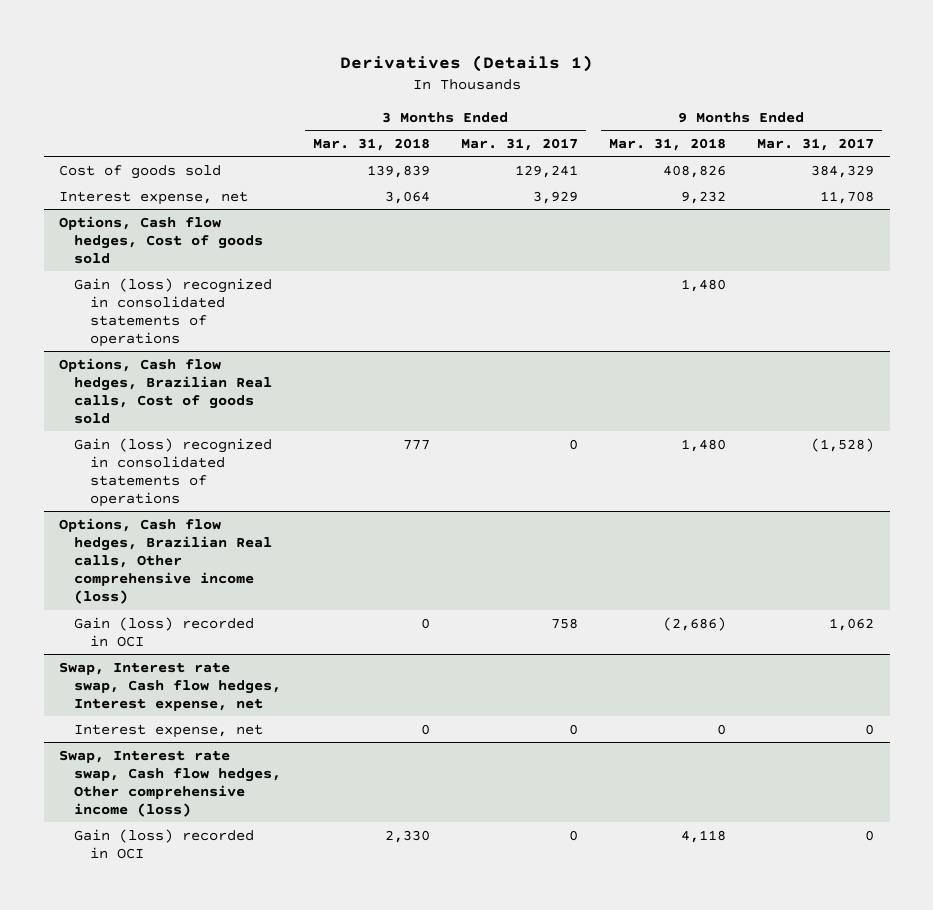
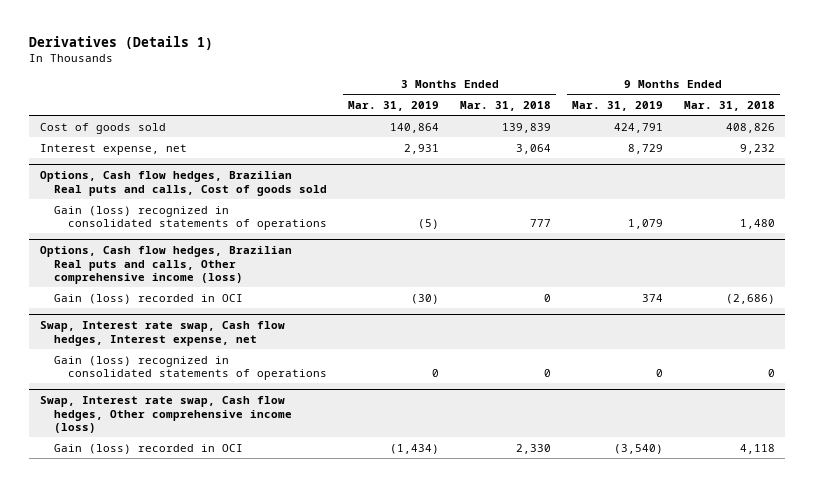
[460,137,578,151] Mar. 31, 2017 -> none
[757,137,875,151] Mar. 31, 2017 -> none
none -> [348,100,440,111] Mar. 31, 2019
none -> [571,100,663,111] Mar. 31, 2019
[59,215,264,264] Options, Cash flow hedges, Cost of goods sold -> none
[74,277,273,348] Gain (loss) recognized in consolidated statements of operations -> none
[59,357,273,425] Options, Cash flow hedges, Brazilian Real calls, Cost of goods sold -> [39,171,328,196] Options, Cash flow hedges, Brazilian Real puts and calls, Cost of goods sold
[59,517,273,605] Options, Cash flow hedges, Brazilian Real calls, Other comprehensive income (loss) -> [39,246,292,284] Options, Cash flow hedges, Brazilian Real puts and calls, Other comprehensive income (loss)
[74,723,264,738] Interest expense, net -> none
none -> [54,355,328,380] Gain (loss) recognized in consolidated statements of operations

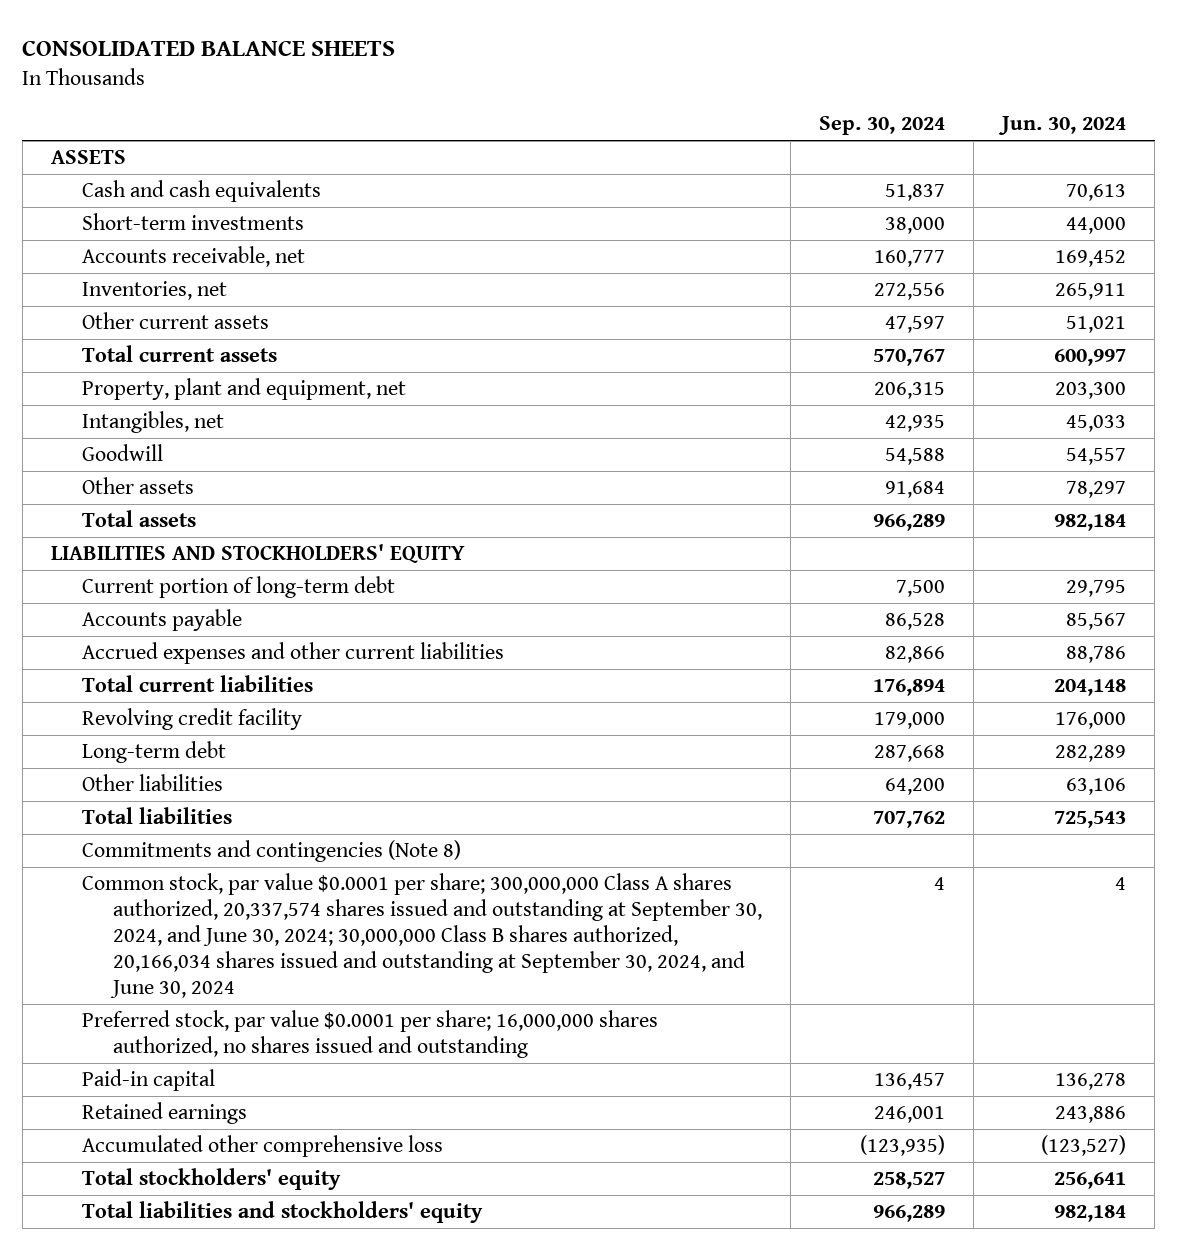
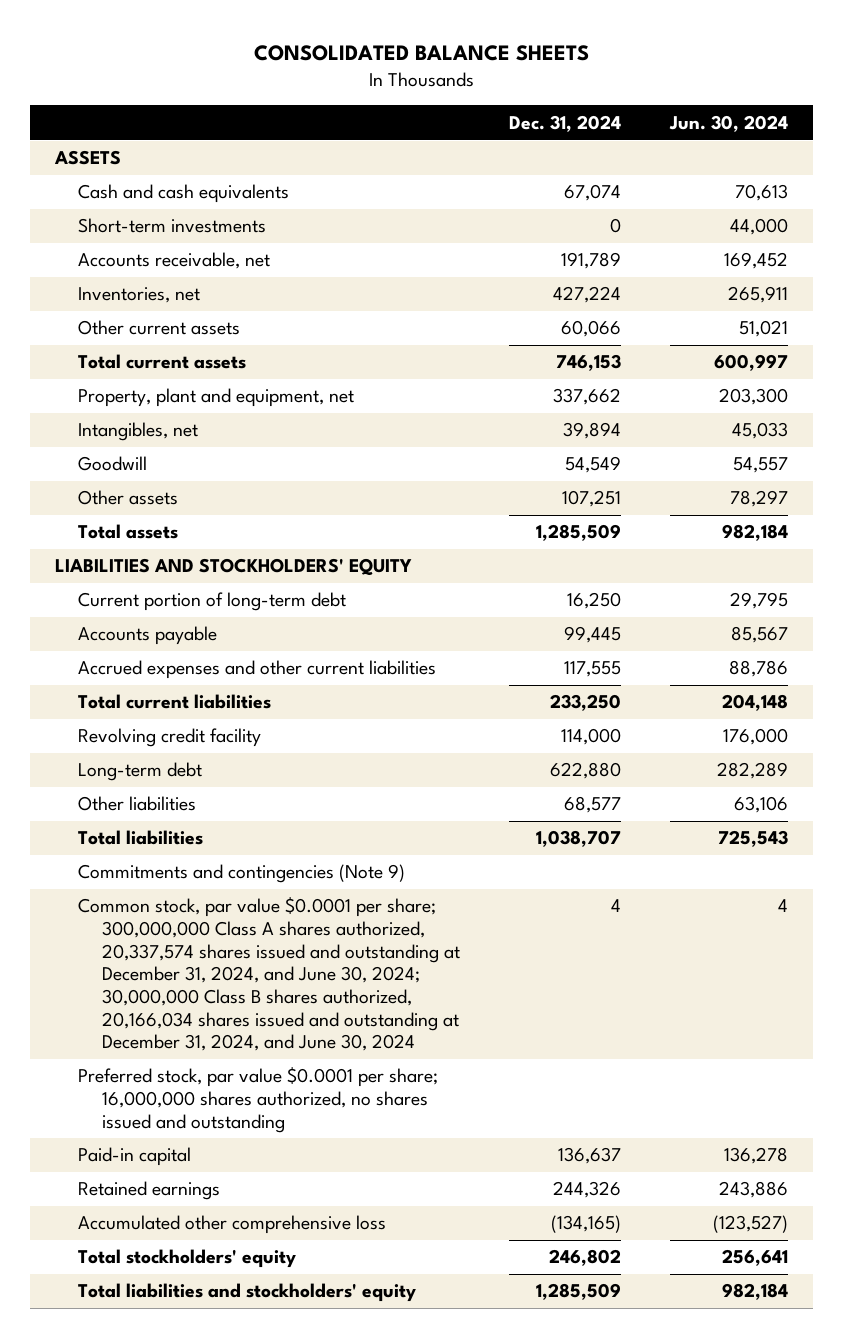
[819,116,946,136] Sep. 30, 2024 -> none
none -> [509,114,622,132] Dec. 31, 2024
[81,840,461,863] Commitments and contingencies (Note 8) -> [78,864,406,884] Commitments and contingencies (Note 9)
[81,873,763,999] Common stock, par value $0.0001 per share; 300,000,000 Class A shares authorized, 20,337,574 shares issued and outstanding at September 30, 2024, and June 30, 2024; 30,000,000 Class B shares authorized, 20,166,034 shares issued and outstanding at September 30, 2024, and June 30, 2024 -> [78,897,460,1052] Common stock, par value $0.0001 per share; 300,000,000 Class A shares authorized, 20,337,574 shares issued and outstanding at December 31, 2024, and June 30, 2024; 30,000,000 Class B shares authorized, 20,166,034 shares issued and outstanding at December 31, 2024, and June 30, 2024

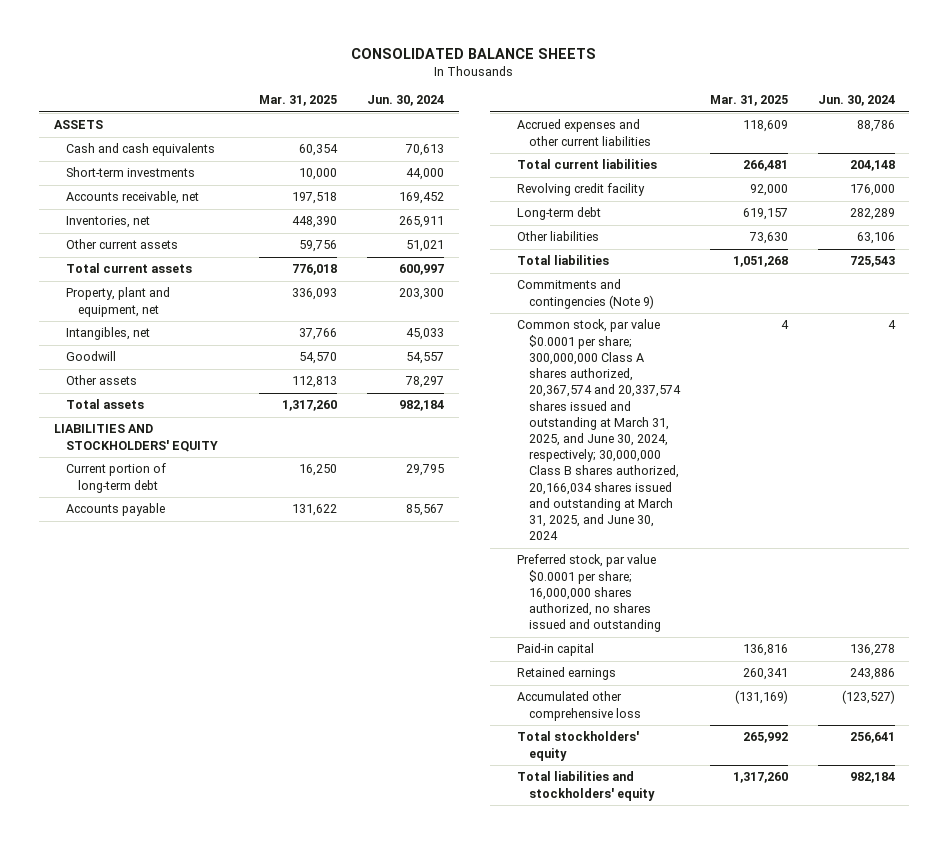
[509,114,622,132] Dec. 31, 2024 -> none
none -> [258,95,337,107] Mar. 31, 2025
[78,897,460,1052] Common stock, par value $0.0001 per share; 300,000,000 Class A shares authorized, 20,337,574 shares issued and outstanding at December 31, 2024, and June 30, 2024; 30,000,000 Class B shares authorized, 20,166,034 shares issued and outstanding at December 31, 2024, and June 30, 2024 -> [516,319,681,541] Common stock, par value $0.0001 per share; 300,000,000 Class A shares authorized, 20,367,574 and 20,337,574 shares issued and outstanding at March 31, 2025, and June 30, 2024, respectively; 30,000,000 Class B shares authorized, 20,166,034 shares issued and outstanding at March 31, 2025, and June 30, 2024

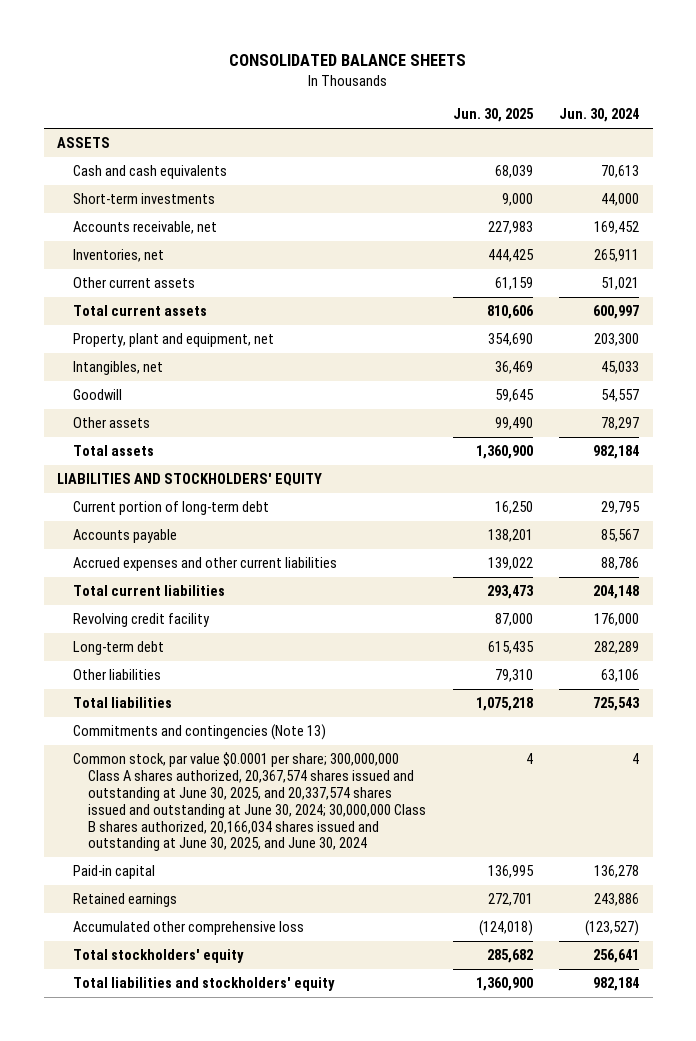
[258,95,337,107] Mar. 31, 2025 -> none
none -> [452,108,534,123] Jun. 30, 2025
[516,554,661,633] Preferred stock, par value $0.0001 per share; 16,000,000 shares authorized, no shares issued and outstanding -> none
[516,279,654,309] Commitments and contingencies (Note 9) -> [72,724,326,741] Commitments and contingencies (Note 13)
[516,319,681,541] Common stock, par value $0.0001 per share; 300,000,000 Class A shares authorized, 20,367,574 and 20,337,574 shares issued and outstanding at March 31, 2025, and June 30, 2024, respectively; 30,000,000 Class B shares authorized, 20,166,034 shares issued and outstanding at March 31, 2025, and June 30, 2024 -> [72,752,426,852] Common stock, par value $0.0001 per share; 300,000,000 Class A shares authorized, 20,367,574 shares issued and outstanding at June 30, 2025, and 20,337,574 shares issued and outstanding at June 30, 2024; 30,000,000 Class B shares authorized, 20,166,034 shares issued and outstanding at June 30, 2025, and June 30, 2024

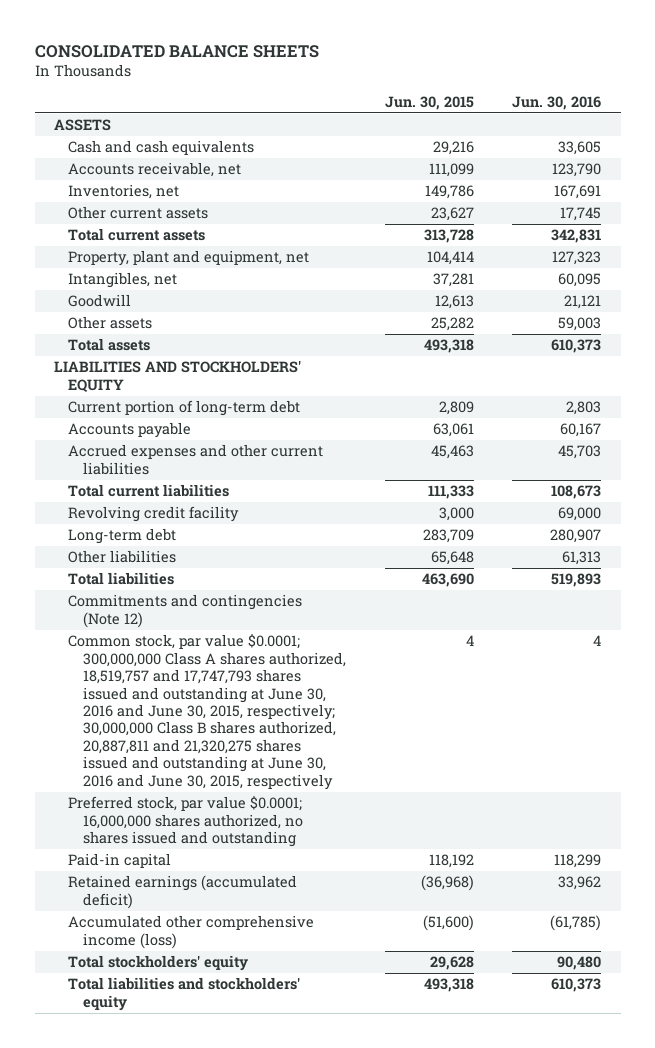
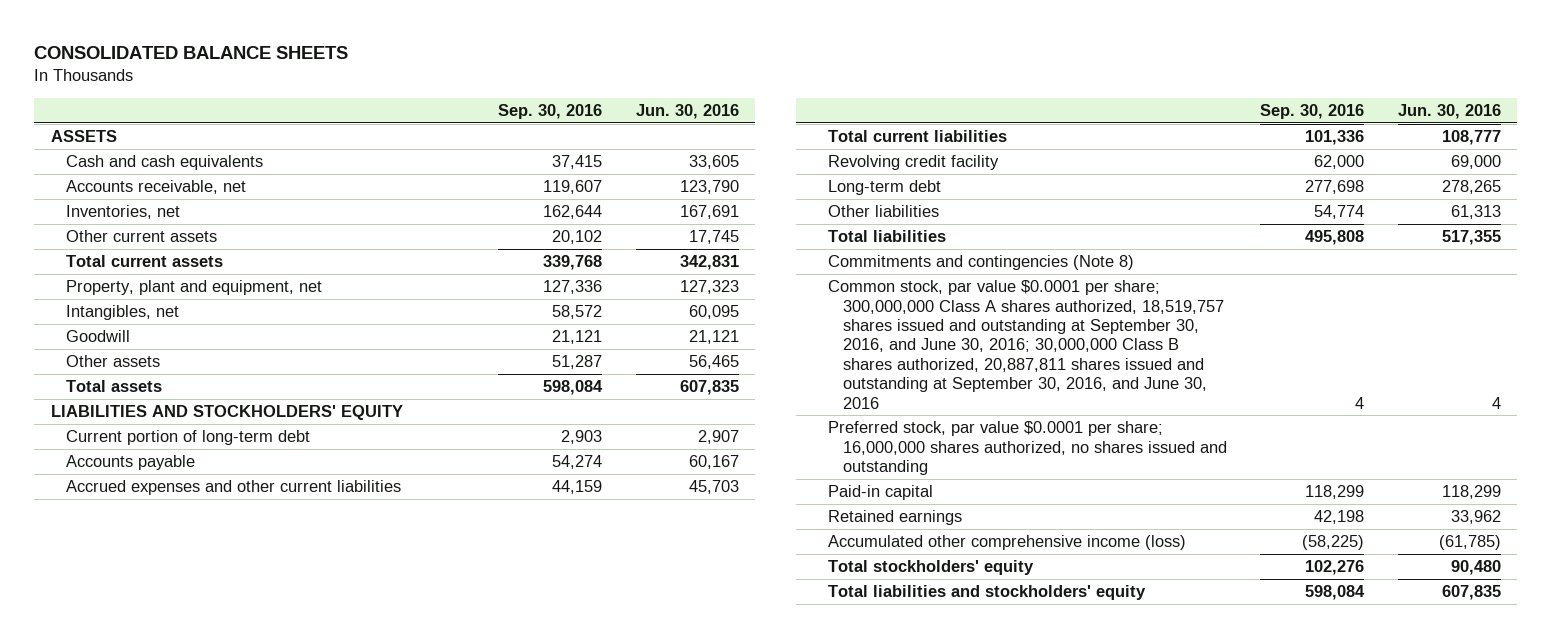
[384,95,474,110] Jun. 30, 2015 -> none
none -> [498,103,603,119] Sep. 30, 2016
[558,317,602,332] 59,003 -> [688,355,739,370] 56,465
[551,339,602,354] 610,373 -> [679,380,739,396] 607,835
[566,401,602,416] 2,803 -> [697,430,739,445] 2,907
[551,485,602,500] 108,673 -> [1441,130,1501,146] 108,777
[550,529,602,544] 280,907 -> [1441,180,1501,195] 278,265
[551,573,602,588] 519,893 -> [1441,230,1501,246] 517,355
[68,594,303,628] Commitments and contingencies (Note 12) -> [827,255,1134,271] Commitments and contingencies (Note 8)
[68,634,346,790] Common stock, par value $0.0001; 300,000,000 Class A shares authorized, 18,519,757 and 17,747,793 shares issued and outstanding at June 30, 2016 and June 30, 2015, respectively; 30,000,000 Class B shares authorized, 20,887,811 and 21,320,275 shares issued and outstanding at June 30, 2016 and June 30, 2015, respectively -> [827,280,1224,409] Common stock, par value $0.0001 per share; 300,000,000 Class A shares authorized, 18,519,757 shares issued and outstanding at September 30, 2016, and June 30, 2016; 30,000,000 Class B shares authorized, 20,887,811 shares issued and outstanding at September 30, 2016, and June 30, 2016
[68,796,303,848] Preferred stock, par value $0.0001; 16,000,000 shares authorized, no shares issued and outstanding -> [827,421,1227,475] Preferred stock, par value $0.0001 per share; 16,000,000 shares authorized, no shares issued and outstanding
[68,875,298,909] Retained earnings (accumulated deficit) -> [827,510,962,526] Retained earnings
[551,978,602,993] 610,373 -> [1441,585,1501,601] 607,835

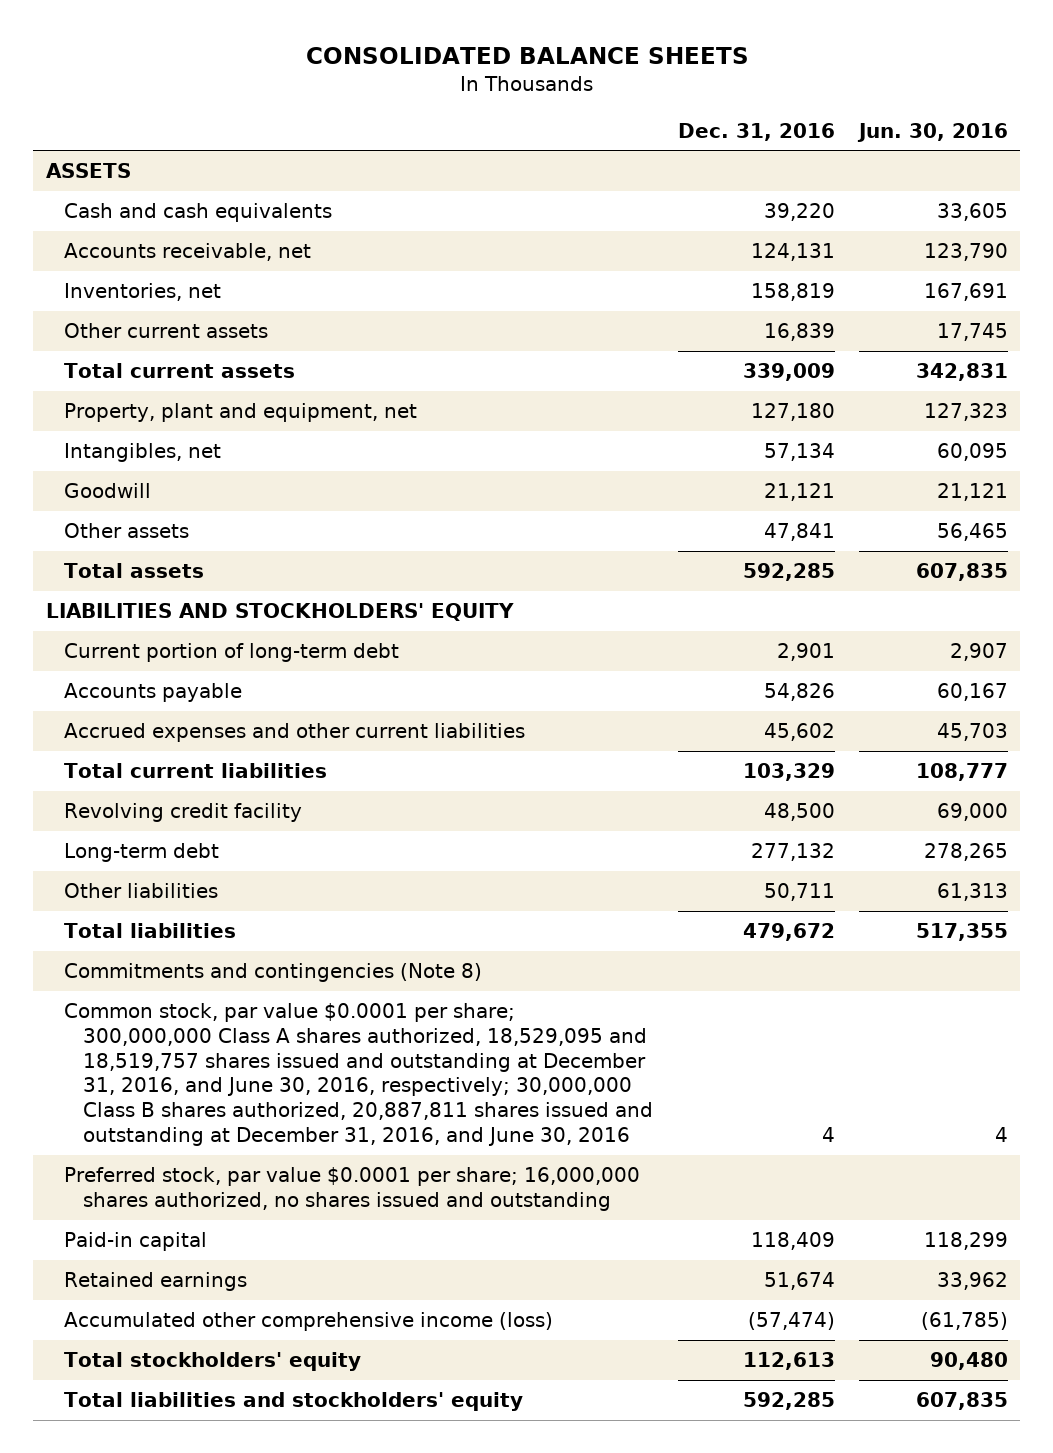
[498,103,603,119] Sep. 30, 2016 -> none
none -> [677,122,835,141] Dec. 31, 2016
[827,280,1224,409] Common stock, par value $0.0001 per share; 300,000,000 Class A shares authorized, 18,519,757 shares issued and outstanding at September 30, 2016, and June 30, 2016; 30,000,000 Class B shares authorized, 20,887,811 shares issued and outstanding at September 30, 2016, and June 30, 2016 -> [64,1003,654,1146] Common stock, par value $0.0001 per share; 300,000,000 Class A shares authorized, 18,529,095 and 18,519,757 shares issued and outstanding at December 31, 2016, and June 30, 2016, respectively; 30,000,000 Class B shares authorized, 20,887,811 shares issued and outstanding at December 31, 2016, and June 30, 2016

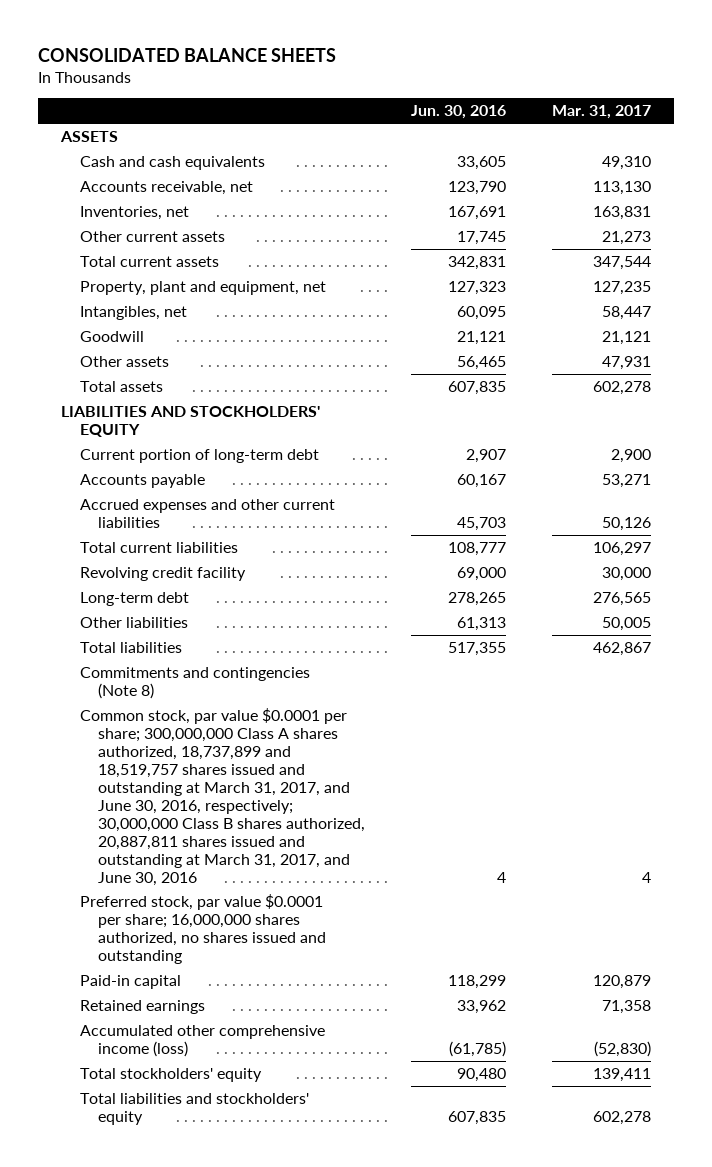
[677,122,835,141] Dec. 31, 2016 -> none
none -> [552,105,652,120] Mar. 31, 2017
[64,1003,654,1146] Common stock, par value $0.0001 per share; 300,000,000 Class A shares authorized, 18,529,095 and 18,519,757 shares issued and outstanding at December 31, 2016, and June 30, 2016, respectively; 30,000,000 Class B shares authorized, 20,887,811 shares issued and outstanding at December 31, 2016, and June 30, 2016 -> [79,707,366,886] Common stock, par value $0.0001 per share; 300,000,000 Class A shares authorized, 18,737,899 and 18,519,757 shares issued and outstanding at March 31, 2017, and June 30, 2016, respectively; 30,000,000 Class B shares authorized, 20,887,811 shares issued and outstanding at March 31, 2017, and June 30, 2016

